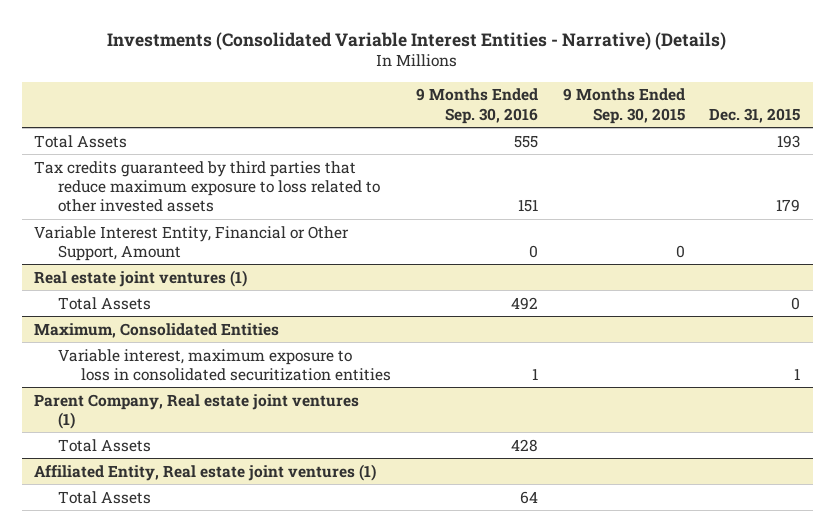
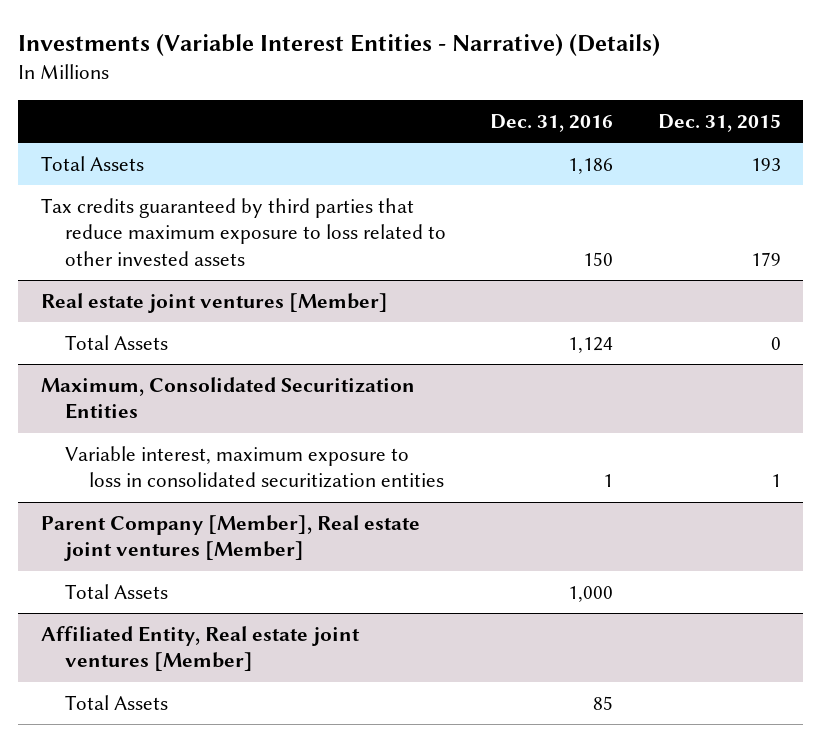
[107,31,727,50] Investments (Consolidated Variable Interest Entities - Narrative) (Details) -> [18,33,661,56] Investments (Variable Interest Entities - Narrative) (Details)
[416,88,539,124] 9 Months Ended Sep. 30, 2016 -> none
[562,88,685,124] 9 Months Ended Sep. 30, 2015 -> none
none -> [490,114,614,133] Dec. 31, 2016
[33,225,349,261] Variable Interest Entity, Financial or Other Support, Amount -> none
[33,269,247,287] Real estate joint ventures (1) -> [40,292,388,313] Real estate joint ventures [Member]
[33,322,279,338] Maximum, Consolidated Entities -> [40,376,415,420] Maximum, Consolidated Securitization Entities
[33,393,359,429] Parent Company, Real estate joint ventures (1) -> [40,514,420,562] Parent Company [Member], Real estate joint ventures [Member]
[33,463,376,481] Affiliated Entity, Real estate joint ventures (1) -> [40,625,360,672] Affiliated Entity, Real estate joint ventures [Member]

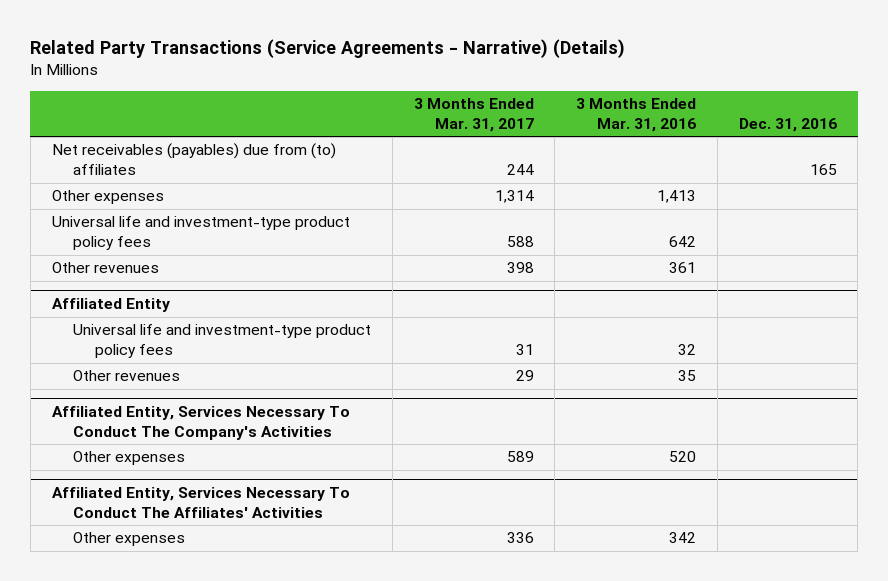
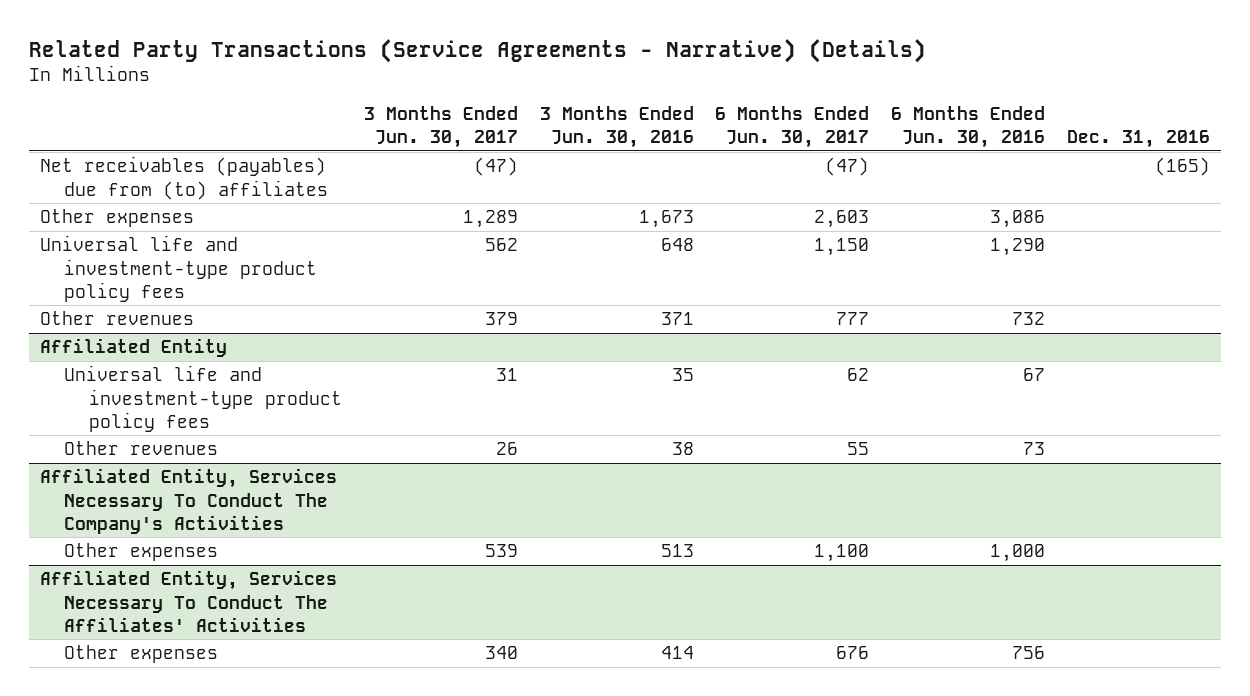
[413,98,534,132] 3 Months Ended Mar. 31, 2017 -> none
[576,98,697,132] 3 Months Ended Mar. 31, 2016 -> none
none -> [363,105,518,148] 3 Months Ended Jun. 30, 2017
none -> [539,105,694,148] 3 Months Ended Jun. 30, 2016
none -> [715,105,870,148] 6 Months Ended Jun. 30, 2017
none -> [891,105,1046,148] 6 Months Ended Jun. 30, 2016
[809,164,837,176] 165 -> [1155,157,1211,177] (165)

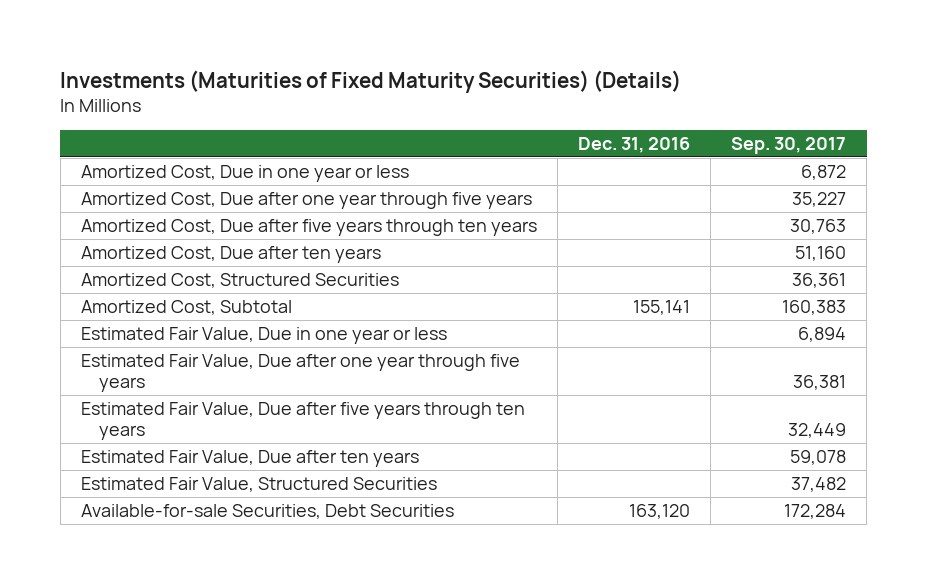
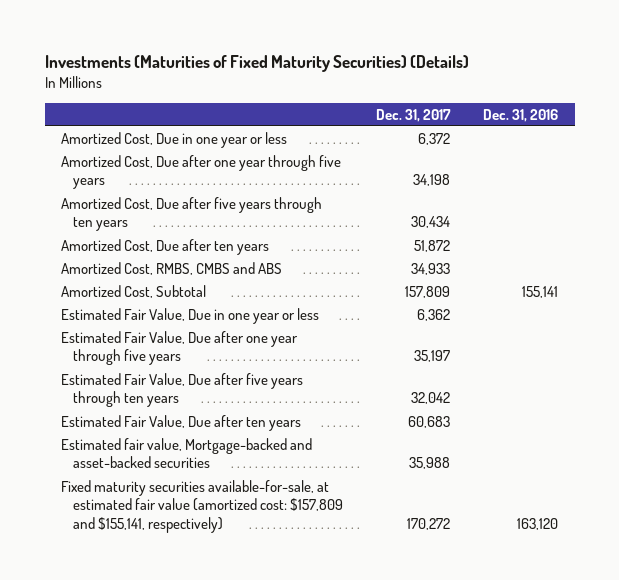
[731,136,847,154] Sep. 30, 2017 -> none
none -> [376,108,452,122] Dec. 31, 2017
[80,273,399,289] Amortized Cost, Structured Securities -> [61,262,283,276] Amortized Cost, RMBS, CMBS and ABS
[80,477,437,493] Estimated Fair Value, Structured Securities -> [61,438,313,469] Estimated fair value, Mortgage-backed and asset-backed securities
[80,504,454,520] Available-for-sale Securities, Debt Securities -> [61,480,344,533] Fixed maturity securities available-for-sale, at estimated fair value (amortized cost: $157,809 and $155,141, respectively)

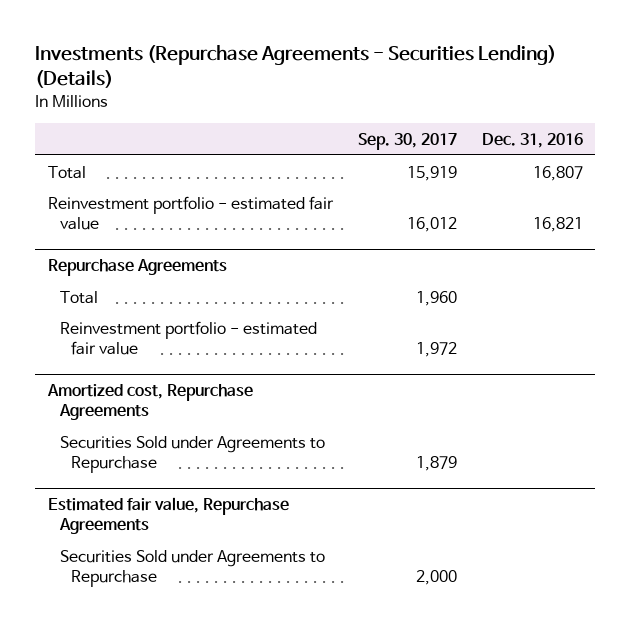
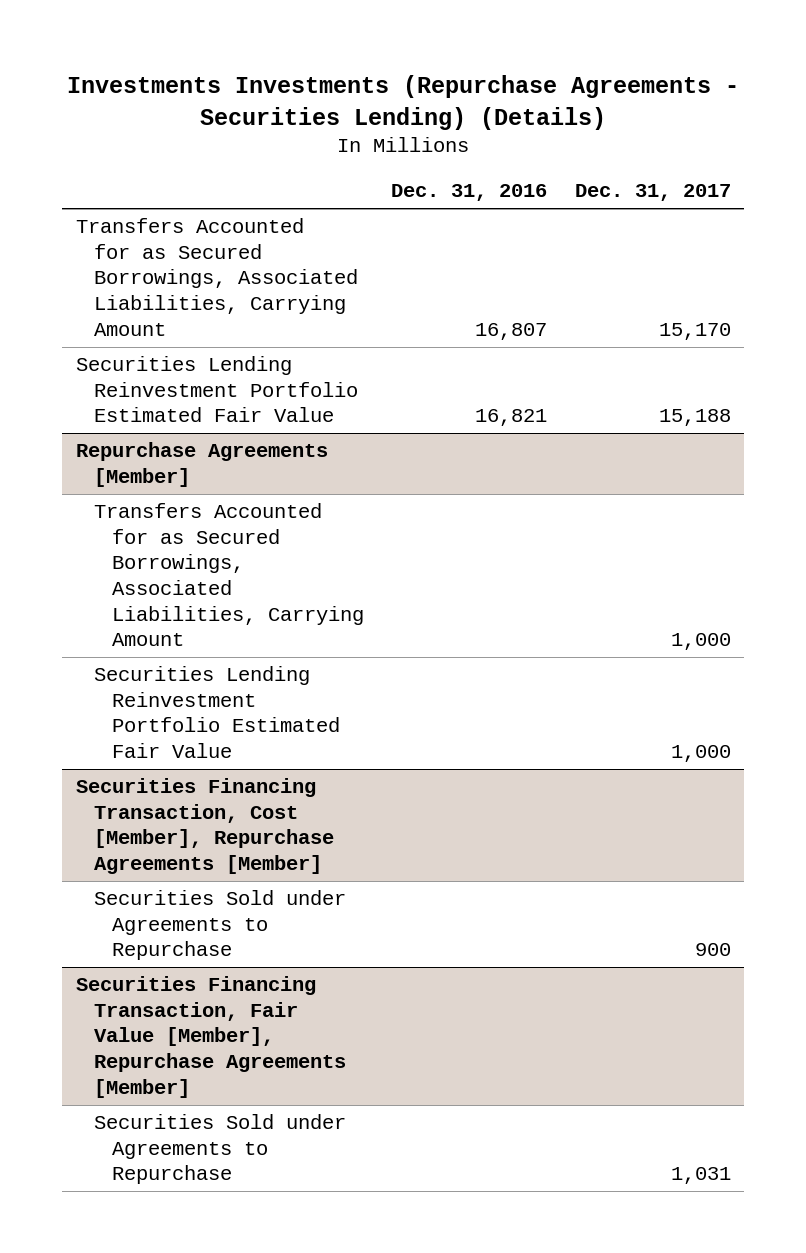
[35,45,557,89] Investments (Repurchase Agreements - Securities Lending) (Details) -> [67,75,740,131] Investments Investments (Repurchase Agreements - Securities Lending) (Details)
[357,132,457,150] Sep. 30, 2017 -> none
none -> [574,184,731,202] Dec. 31, 2017
[46,383,253,420] Amortized cost, Repurchase Agreements -> none
[59,435,325,473] Securities Sold under Agreements to Repurchase -> none
[47,165,86,179] Total -> [75,218,358,336] Transfers Accounted for as Secured Borrowings, Associated Liabilities, Carrying Amount
[47,195,334,230] Reinvestment portfolio - estimated fair value -> [75,356,358,423] Securities Lending Reinvestment Portfolio Estimated Fair Value
[47,258,227,276] Repurchase Agreements -> [75,442,328,487] Repurchase Agreements [Member]
[59,290,98,304] Total -> [93,503,364,647] Transfers Accounted for as Secured Borrowings, Associated Liabilities, Carrying Amount
[59,320,317,355] Reinvestment portfolio - estimated fair value -> [93,666,340,759] Securities Lending Reinvestment Portfolio Estimated Fair Value
none -> [75,778,334,875] Securities Financing Transaction, Cost [Member], Repurchase Agreements [Member]
none -> [93,890,346,961] Securities Sold under Agreements to Repurchase
[47,496,289,534] Estimated fair value, Repurchase Agreements -> [75,976,346,1098] Securities Financing Transaction, Fair Value [Member], Repurchase Agreements [Member]

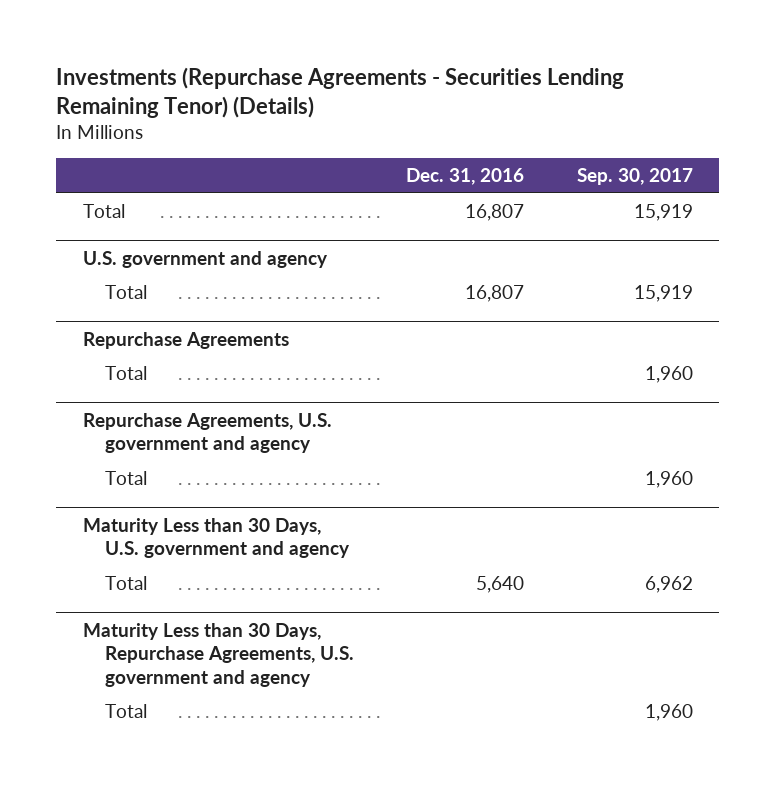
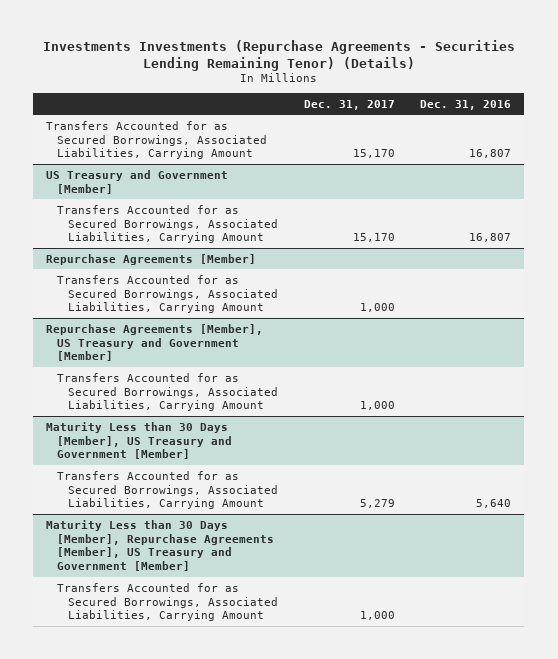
[56,67,625,119] Investments (Repurchase Agreements - Securities Lending Remaining Tenor) (Details) -> [42,39,515,71] Investments Investments (Repurchase Agreements - Securities Lending Remaining Tenor) (Details)
[576,167,693,185] Sep. 30, 2017 -> none
none -> [303,99,395,110] Dec. 31, 2017
[82,204,125,219] Total -> [46,120,268,160] Transfers Accounted for as Secured Borrowings, Associated Liabilities, Carrying Amount
[82,250,328,268] U.S. government and agency -> [46,169,229,194] US Treasury and Government [Member]
[104,285,147,300] Total -> [57,204,279,244] Transfers Accounted for as Secured Borrowings, Associated Liabilities, Carrying Amount
[82,331,289,349] Repurchase Agreements -> [46,253,257,265] Repurchase Agreements [Member]
[104,366,147,381] Total -> [57,274,279,314] Transfers Accounted for as Secured Borrowings, Associated Liabilities, Carrying Amount
[82,412,332,454] Repurchase Agreements, U.S. government and agency -> [46,323,264,362] Repurchase Agreements [Member], US Treasury and Government [Member]
[104,471,147,486] Total -> [57,372,279,412] Transfers Accounted for as Secured Borrowings, Associated Liabilities, Carrying Amount
[82,517,350,559] Maturity Less than 30 Days, U.S. government and agency -> [46,421,233,460] Maturity Less than 30 Days [Member], US Treasury and Government [Member]
[104,576,147,591] Total -> [57,470,279,510] Transfers Accounted for as Secured Borrowings, Associated Liabilities, Carrying Amount
[82,622,354,687] Maturity Less than 30 Days, Repurchase Agreements, U.S. government and agency -> [46,519,275,572] Maturity Less than 30 Days [Member], Repurchase Agreements [Member], US Treasury and Government [Member]
[104,704,147,719] Total -> [57,582,279,622] Transfers Accounted for as Secured Borrowings, Associated Liabilities, Carrying Amount

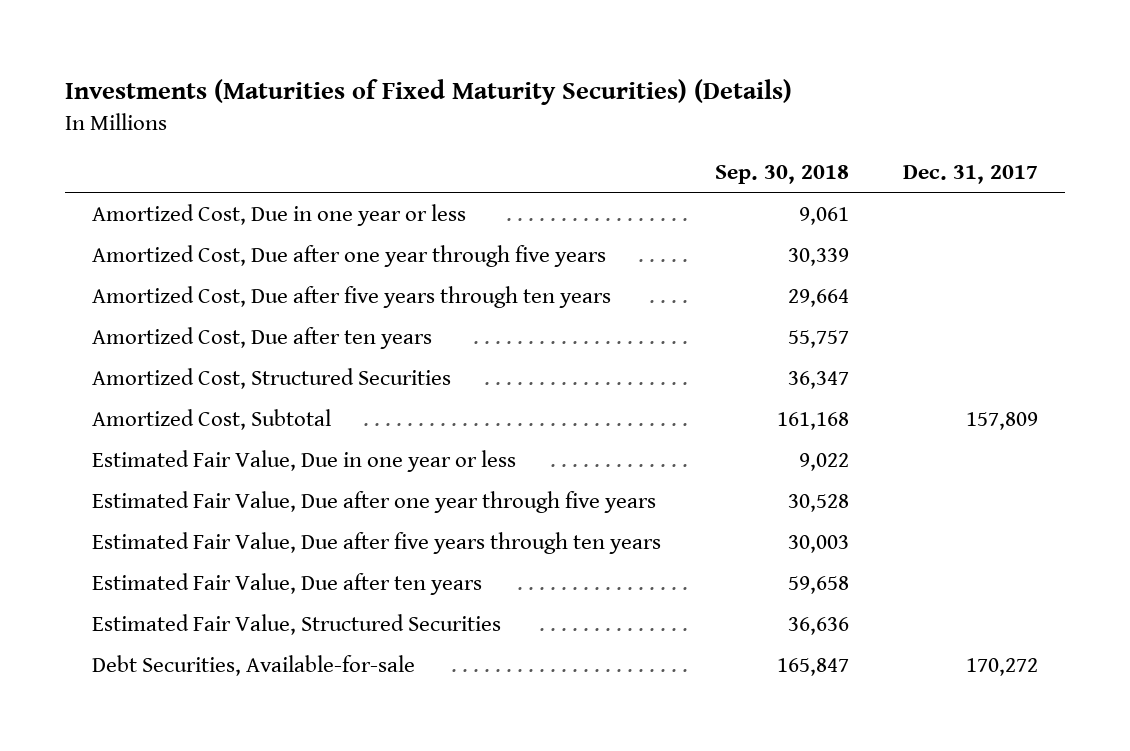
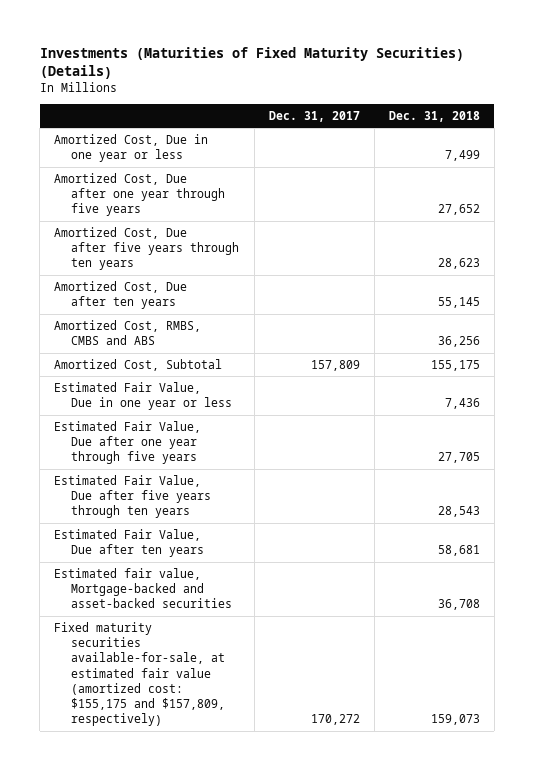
[714,165,849,185] Sep. 30, 2018 -> none
none -> [388,110,480,122] Dec. 31, 2018
[91,368,451,390] Amortized Cost, Structured Securities -> [54,319,202,346] Amortized Cost, RMBS, CMBS and ABS
[91,614,501,636] Estimated Fair Value, Structured Securities -> [54,567,233,609] Estimated fair value, Mortgage-backed and asset-backed securities
[91,655,415,677] Debt Securities, Available-for-sale -> [54,621,226,727] Fixed maturity securities available-for-sale, at estimated fair value (amortized cost: $155,175 and $157,809, respectively)

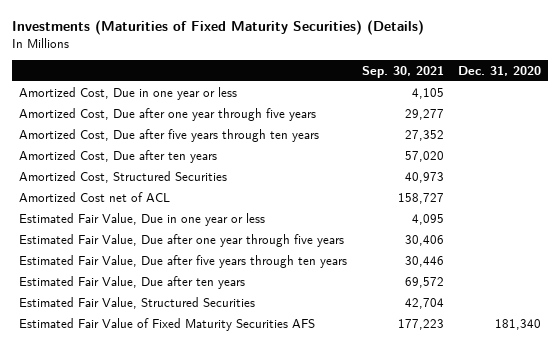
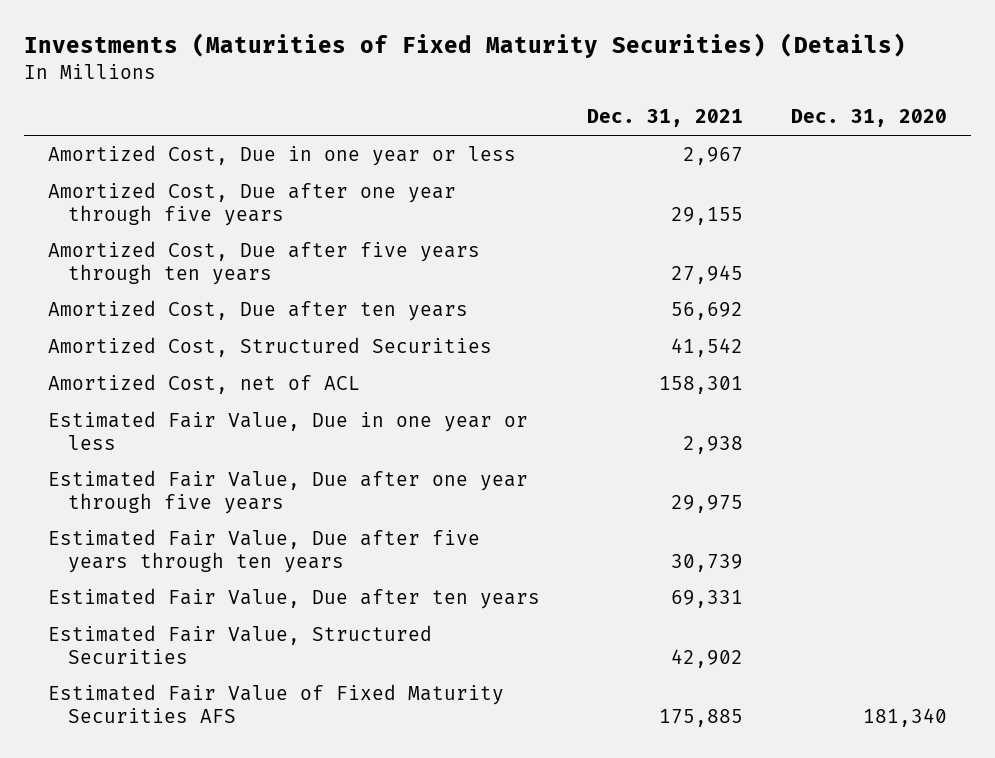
[361,65,444,78] Sep. 30, 2021 -> none
none -> [587,109,744,128] Dec. 31, 2021
[19,191,171,202] Amortized Cost net of ACL -> [47,374,360,395] Amortized Cost, net of ACL

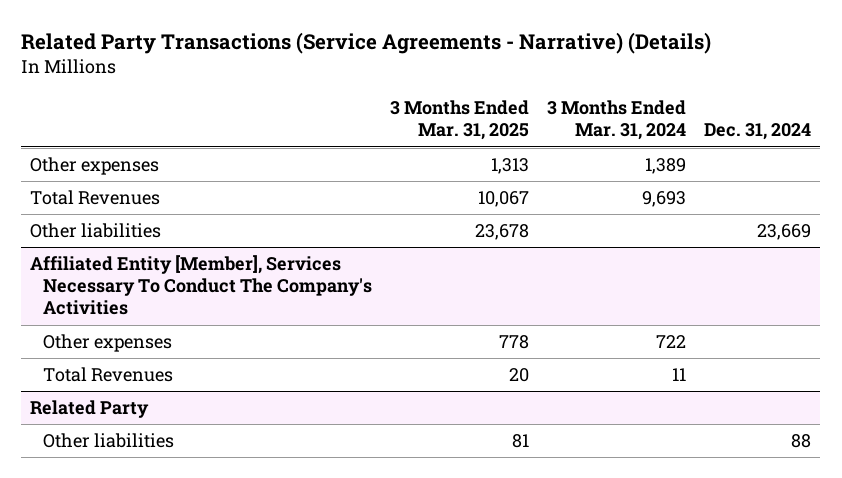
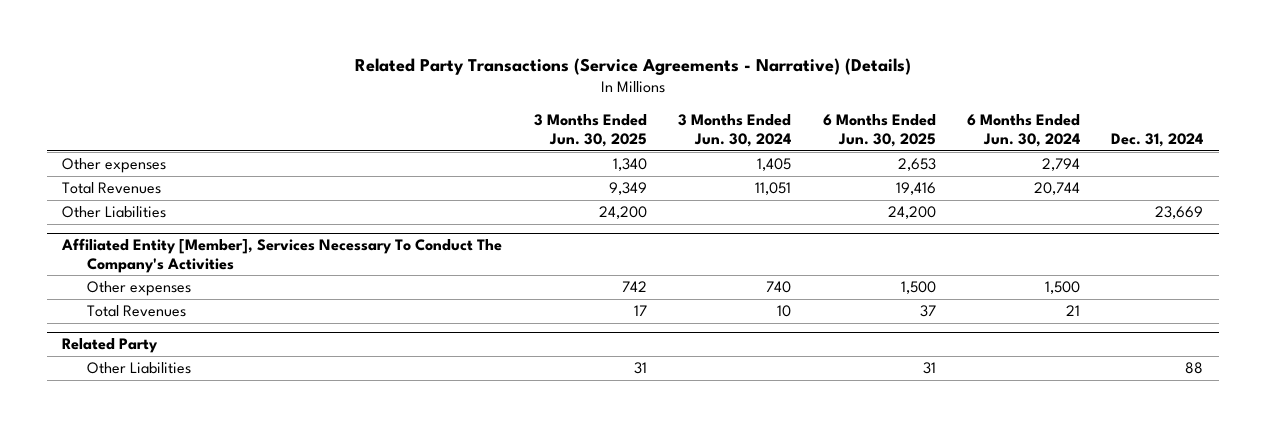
[390,100,530,141] 3 Months Ended Mar. 31, 2025 -> none
[547,100,687,141] 3 Months Ended Mar. 31, 2024 -> none
none -> [533,114,647,147] 3 Months Ended Jun. 30, 2025
none -> [678,114,792,147] 3 Months Ended Jun. 30, 2024
none -> [822,114,936,147] 6 Months Ended Jun. 30, 2025
none -> [966,114,1080,147] 6 Months Ended Jun. 30, 2024
[30,223,162,239] Other liabilities -> [62,206,167,219] Other Liabilities
[43,433,175,449] Other liabilities -> [86,362,191,375] Other Liabilities

